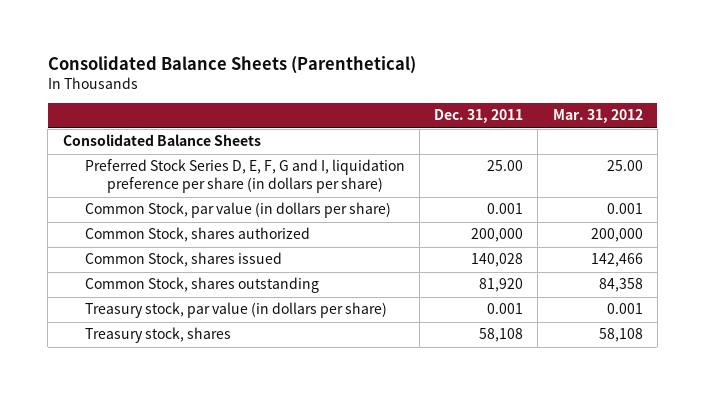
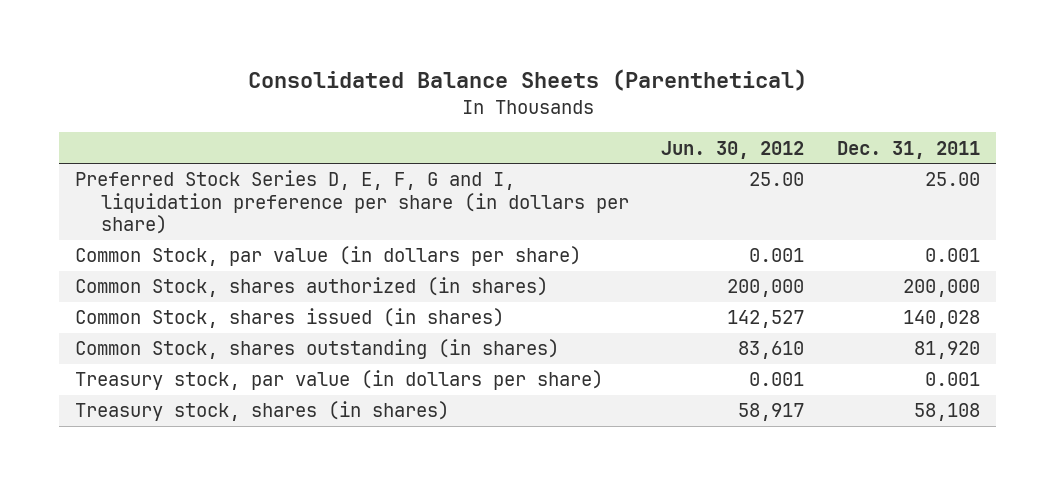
[552,109,643,124] Mar. 31, 2012 -> none
none -> [661,140,805,159] Jun. 30, 2012
[62,134,261,147] Consolidated Balance Sheets -> none
[84,227,310,243] Common Stock, shares authorized -> [75,277,549,298] Common Stock, shares authorized (in shares)
[84,252,282,268] Common Stock, shares issued -> [75,308,505,329] Common Stock, shares issued (in shares)
[84,277,319,294] Common Stock, shares outstanding -> [75,339,560,360] Common Stock, shares outstanding (in shares)
[84,327,231,344] Treasury stock, shares -> [75,401,450,422] Treasury stock, shares (in shares)

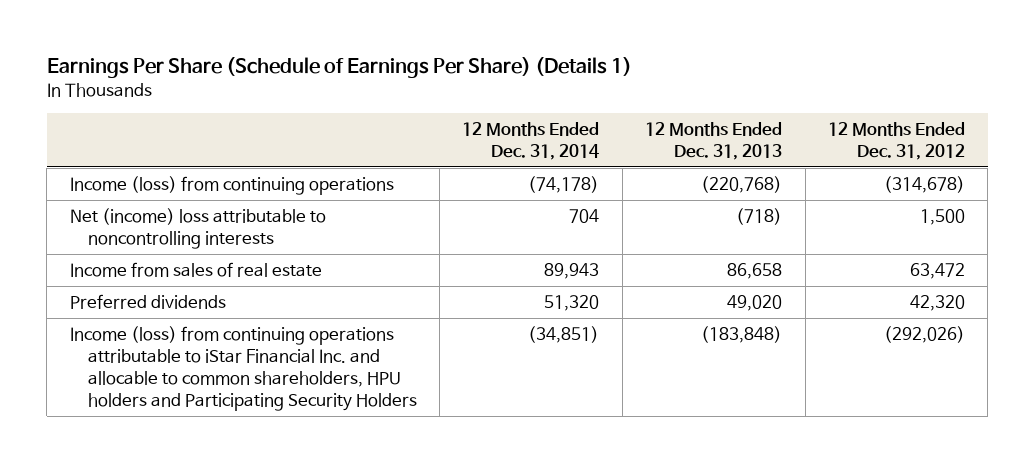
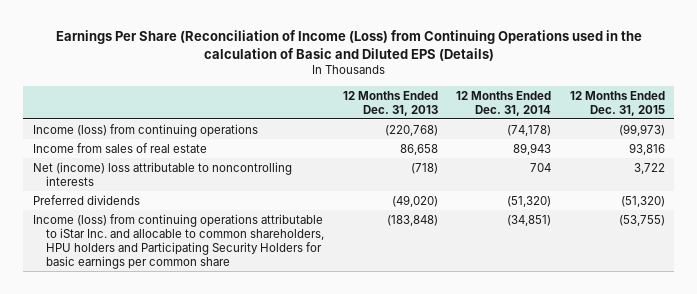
[46,57,632,79] Earnings Per Share (Schedule of Earnings Per Share) (Details 1) -> [55,30,642,61] Earnings Per Share (Reconciliation of Income (Loss) from Continuing Operations used in the calculation of Basic and Diluted EPS (Details)
[827,121,965,160] 12 Months Ended Dec. 31, 2012 -> none
none -> [569,90,665,116] 12 Months Ended Dec. 31, 2015
[69,207,326,249] Net (income) loss attributable to noncontrolling interests -> [32,161,292,186] Net (income) loss attributable to noncontrolling interests
[544,294,600,311] 51,320 -> [507,195,552,207] (51,320)
[727,294,783,311] 49,020 -> [391,194,438,207] (49,020)
[69,325,417,411] Income (loss) from continuing operations attributable to iStar Financial Inc. and allocable to common shareholders, HPU holders and Participating Security Holders -> [32,213,325,269] Income (loss) from continuing operations attributable to iStar Inc. and allocable to common shareholders, HPU holders and Participating Security Holders for basic earnings per common share

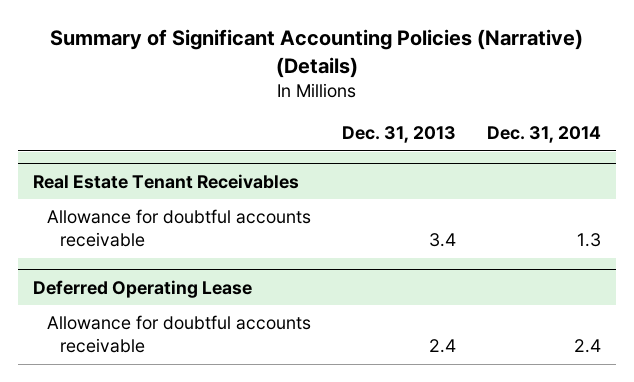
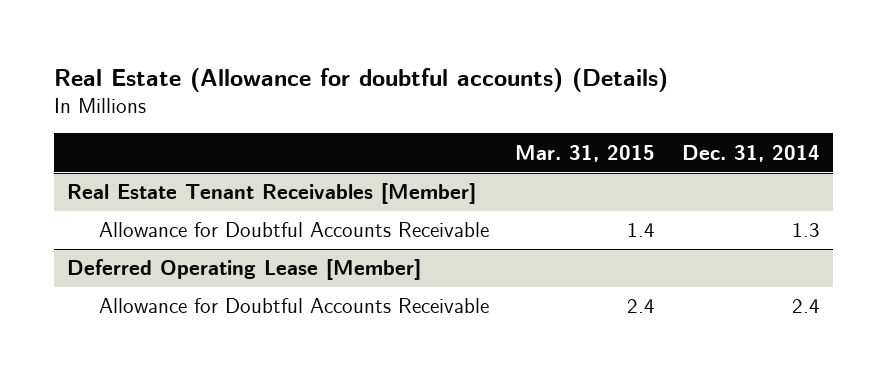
[50,29,584,79] Summary of Significant Accounting Policies (Narrative) (Details) -> [54,67,669,92] Real Estate (Allowance for doubtful accounts) (Details)
[341,126,456,144] Dec. 31, 2013 -> none
none -> [515,144,656,162] Mar. 31, 2015
[33,173,300,189] Real Estate Tenant Receivables -> [67,183,477,205] Real Estate Tenant Receivables [Member]
[46,209,311,248] Allowance for doubtful accounts receivable -> [99,222,490,238] Allowance for Doubtful Accounts Receivable
[33,279,253,298] Deferred Operating Lease -> [67,259,422,281] Deferred Operating Lease [Member]
[46,315,311,354] Allowance for doubtful accounts receivable -> [99,298,490,314] Allowance for Doubtful Accounts Receivable

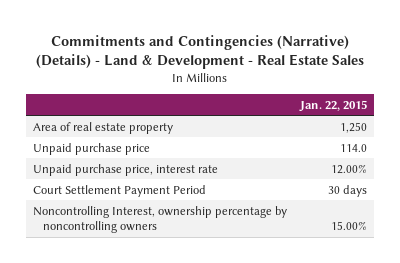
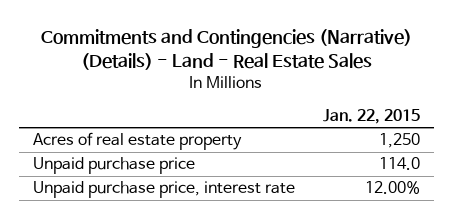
[35,34,364,69] Commitments and Contingencies (Narrative) (Details) - Land & Development - Real Estate Sales -> [41,28,413,70] Commitments and Contingencies (Narrative) (Details) - Land - Real Estate Sales
[32,121,173,134] Area of real estate property -> [32,132,242,151] Acres of real estate property
[32,184,206,197] Court Settlement Payment Period -> none
[32,205,287,234] Noncontrolling Interest, ownership percentage by noncontrolling owners -> none

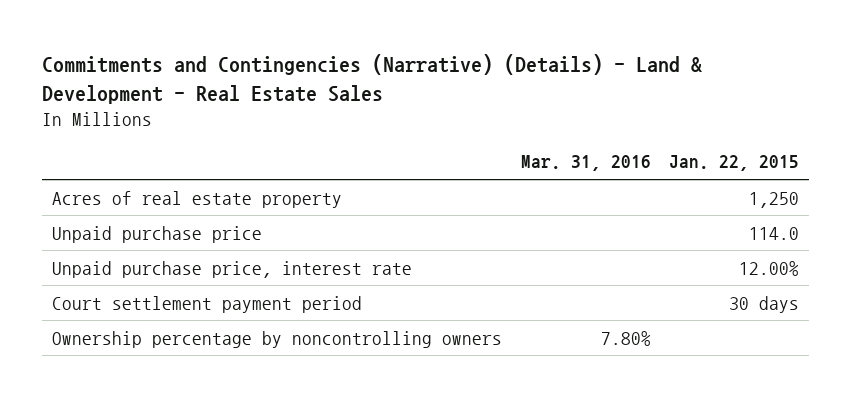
[41,28,413,70] Commitments and Contingencies (Narrative) (Details) - Land - Real Estate Sales -> [42,54,703,105] Commitments and Contingencies (Narrative) (Details) - Land & Development - Real Estate Sales
none -> [520,155,651,172] Mar. 31, 2016
none -> [51,295,362,313] Court settlement payment period
none -> [51,330,502,348] Ownership percentage by noncontrolling owners

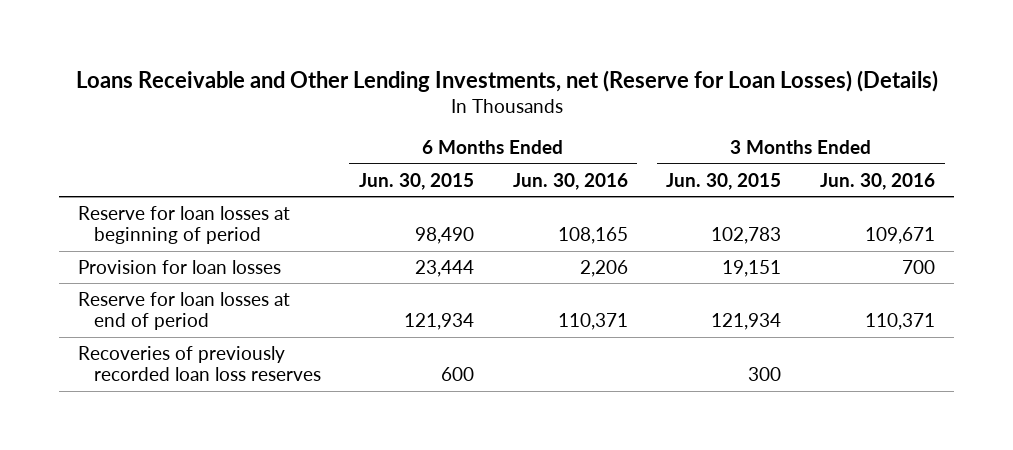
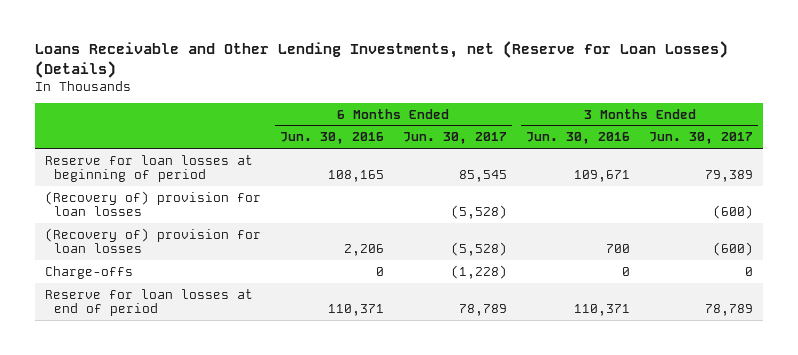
[359,172,475,190] Jun. 30, 2015 -> none
[666,172,782,190] Jun. 30, 2015 -> none
none -> [403,132,508,145] Jun. 30, 2017
none -> [649,132,754,145] Jun. 30, 2017
none -> [44,190,261,217] (Recovery of) provision for loan losses
[78,259,282,274] Provision for loan losses -> [44,227,261,254] (Recovery of) provision for loan losses
none -> [44,265,133,279] Charge-offs
[78,345,321,382] Recoveries of previously recorded loan loss reserves -> none

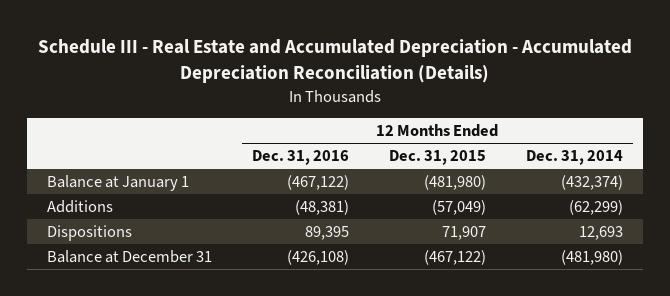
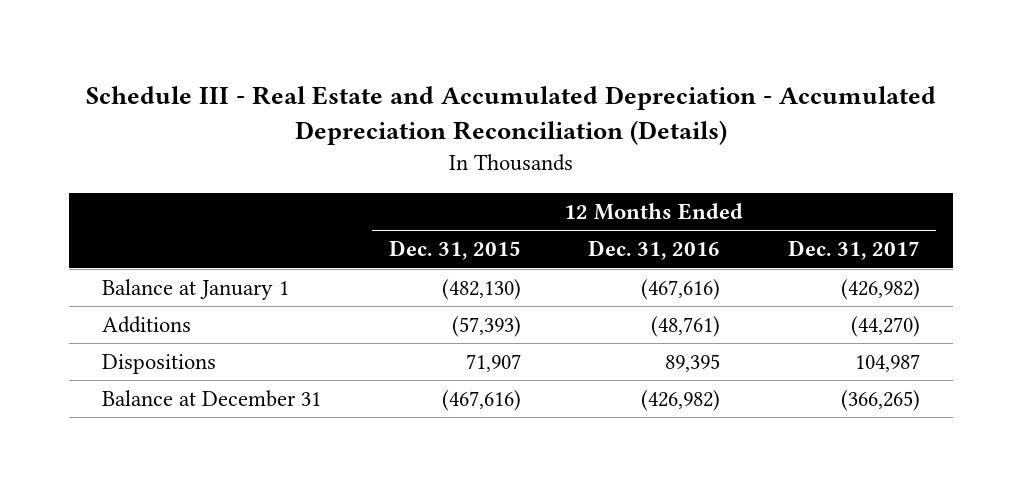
[525,150,623,166] Dec. 31, 2014 -> none
none -> [787,240,920,261] Dec. 31, 2017
[287,174,350,190] (467,122) -> [641,279,721,301] (467,616)
[423,174,486,190] (481,980) -> [441,279,521,301] (482,130)
[295,199,350,215] (48,381) -> [651,316,721,338] (48,761)
[431,199,486,215] (57,049) -> [451,316,521,338] (57,393)
[287,249,350,265] (426,108) -> [641,390,721,412] (426,982)
[423,249,486,265] (467,122) -> [441,390,521,412] (467,616)

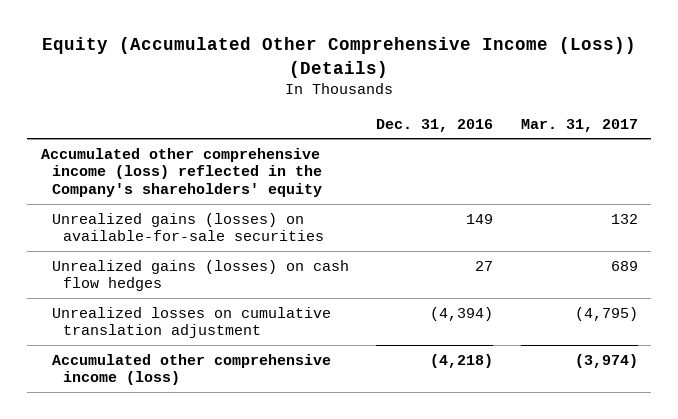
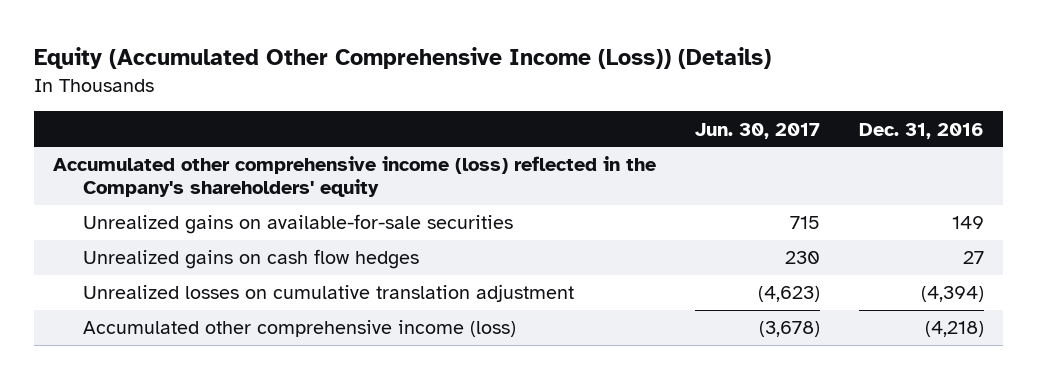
[520,118,638,132] Mar. 31, 2017 -> none
none -> [694,122,820,139] Jun. 30, 2017
[51,212,325,242] Unrealized gains (losses) on available-for-sale securities -> [82,214,513,235] Unrealized gains on available-for-sale securities
[51,259,349,292] Unrealized gains (losses) on cash flow hedges -> [82,249,419,270] Unrealized gains on cash flow hedges

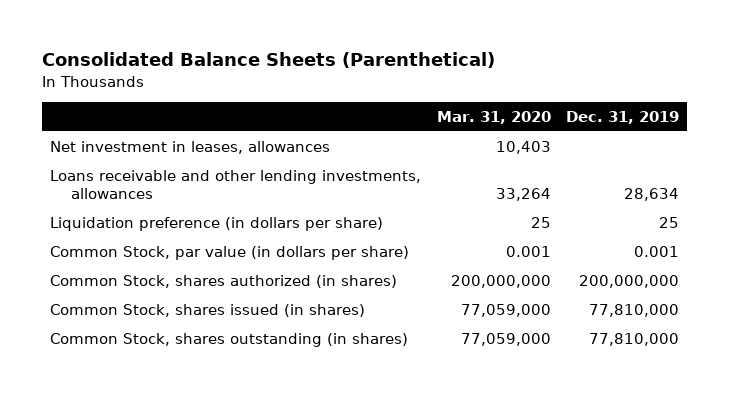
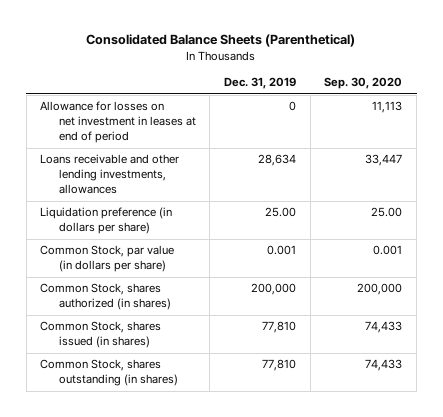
[436,110,551,124] Mar. 31, 2020 -> none
none -> [324,77,403,90] Sep. 30, 2020
[50,140,331,154] Net investment in leases, allowances -> none
none -> [40,101,196,144] Allowance for losses on net investment in leases at end of period
[659,216,680,228] 25 -> [264,207,296,218] 25.00
[579,274,680,288] 200,000,000 -> [250,283,296,296] 200,000
[589,303,680,317] 77,810,000 -> [261,321,296,334] 77,810
[589,332,680,346] 77,810,000 -> [261,359,296,372] 77,810

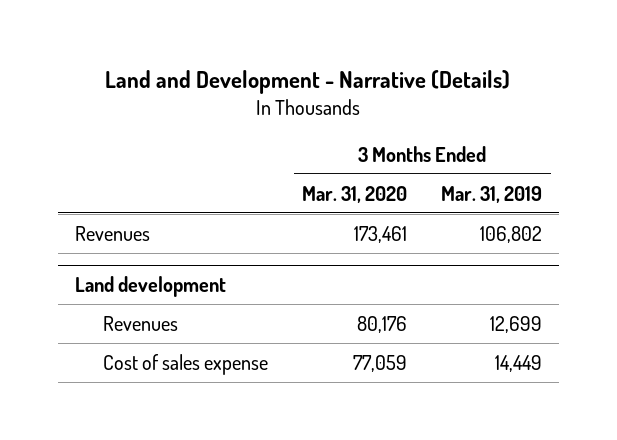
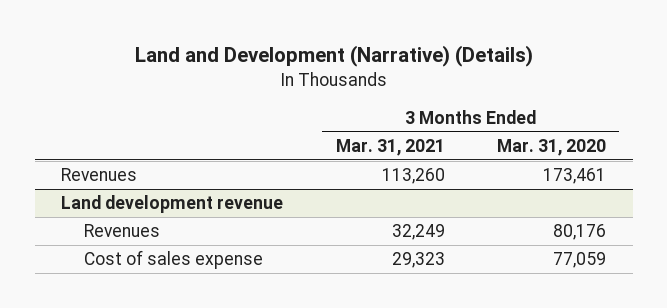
[105,70,511,95] Land and Development - Narrative (Details) -> [134,44,533,67] Land and Development (Narrative) (Details)
[441,185,543,203] Mar. 31, 2019 -> none
none -> [335,138,445,156] Mar. 31, 2021
[74,275,226,297] Land development -> [60,195,283,214] Land development revenue

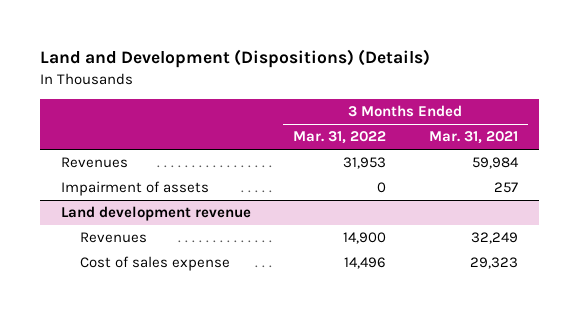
[134,44,533,67] Land and Development (Narrative) (Details) -> [39,49,430,69] Land and Development (Dispositions) (Details)
[497,138,607,156] Mar. 31, 2020 -> none
none -> [293,131,387,145] Mar. 31, 2022
[381,168,445,185] 113,260 -> [471,157,519,170] 59,984
none -> [61,181,210,197] Impairment of assets

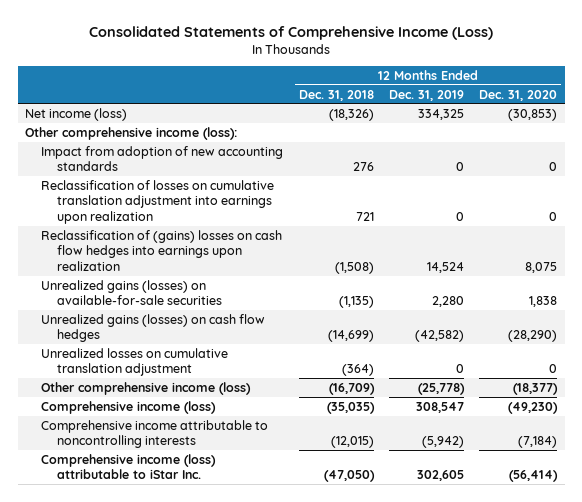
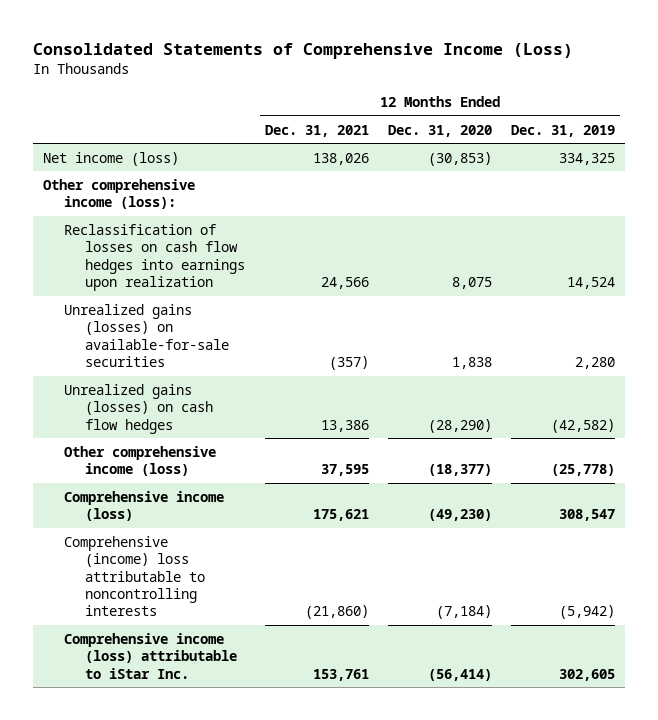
[298,89,374,101] Dec. 31, 2018 -> none
none -> [264,124,369,137] Dec. 31, 2021
[41,145,284,172] Impact from adoption of new accounting standards -> none
[41,179,275,225] Reclassification of losses on cumulative translation adjustment into earnings upon realization -> none
[41,229,283,272] Reclassification of (gains) losses on cash flow hedges into earnings upon realization -> [64,223,246,291] Reclassification of losses on cash flow hedges into earnings upon realization
[41,347,229,377] Unrealized losses on cumulative translation adjustment -> none
[41,419,269,449] Comprehensive income attributable to noncontrolling interests -> [64,535,206,617] Comprehensive (income) loss attributable to noncontrolling interests

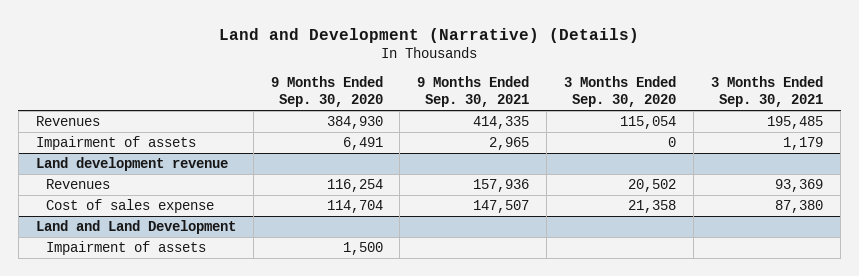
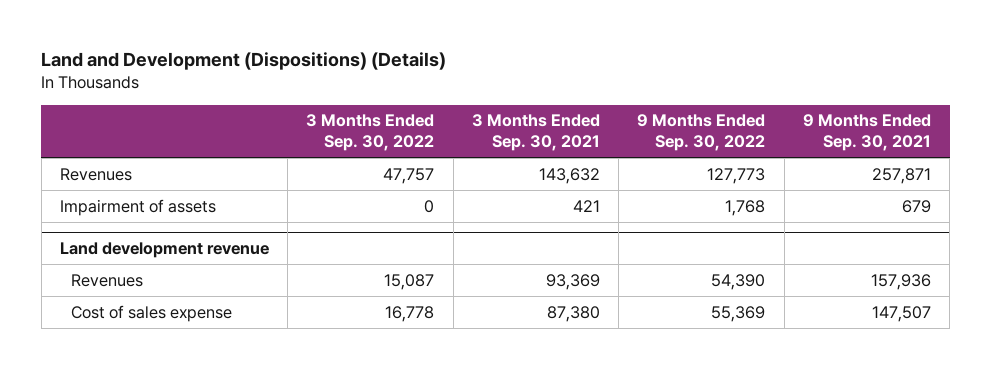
[219,27,640,43] Land and Development (Narrative) (Details) -> [41,52,447,71] Land and Development (Dispositions) (Details)
[270,76,383,107] 9 Months Ended Sep. 30, 2020 -> none
[564,76,677,107] 3 Months Ended Sep. 30, 2020 -> none
none -> [306,114,435,151] 3 Months Ended Sep. 30, 2022
none -> [637,114,766,151] 9 Months Ended Sep. 30, 2022
[473,116,530,130] 414,335 -> [872,167,932,184] 257,871
[767,116,824,130] 195,485 -> [538,167,600,184] 143,632
[489,137,530,151] 2,965 -> [902,199,932,213] 679
[783,137,824,151] 1,179 -> [572,199,600,212] 421
[35,220,236,235] Land and Land Development -> none
[45,241,206,256] Impairment of assets -> none

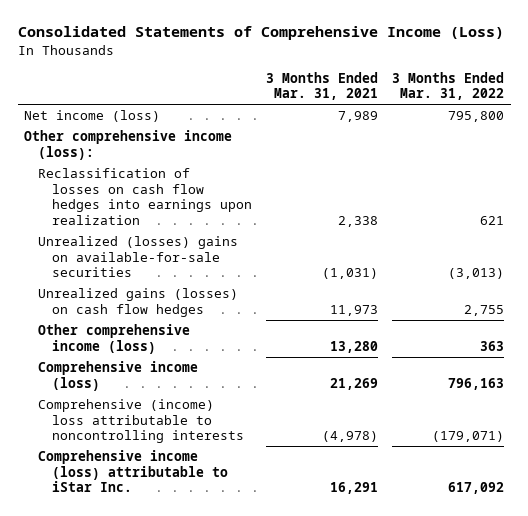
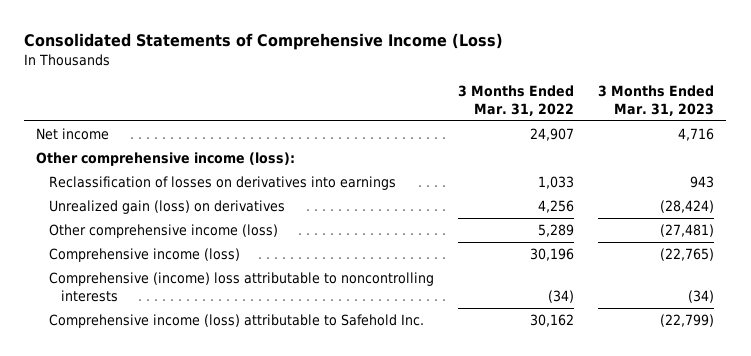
[266,71,379,101] 3 Months Ended Mar. 31, 2021 -> none
none -> [598,85,715,116] 3 Months Ended Mar. 31, 2023
[24,110,161,123] Net income (loss) -> [36,128,110,141] Net income
[447,111,504,123] 795,800 -> [529,128,574,142] 24,907
[38,236,239,278] Unrealized (losses) gains on available-for-sale securities -> none
[38,168,253,226] Reclassification of losses on cash flow hedges into earnings upon realization -> [48,176,396,191] Reclassification of losses on derivatives into earnings
[479,216,504,226] 621 -> [537,176,574,190] 1,033
[38,288,239,317] Unrealized gains (losses) on cash flow hedges -> [48,200,285,215] Unrealized gain (loss) on derivatives
[463,304,504,316] 2,755 -> [537,200,574,214] 4,256
[479,340,504,351] 363 -> [537,224,574,238] 5,289
[447,377,504,390] 796,163 -> [529,248,574,262] 30,196
[431,431,504,443] (179,071) -> [547,289,574,303] (34)
[38,450,229,493] Comprehensive income (loss) attributable to iStar Inc. -> [48,314,424,329] Comprehensive income (loss) attributable to Safehold Inc.
[447,482,504,495] 617,092 -> [529,314,574,328] 30,162

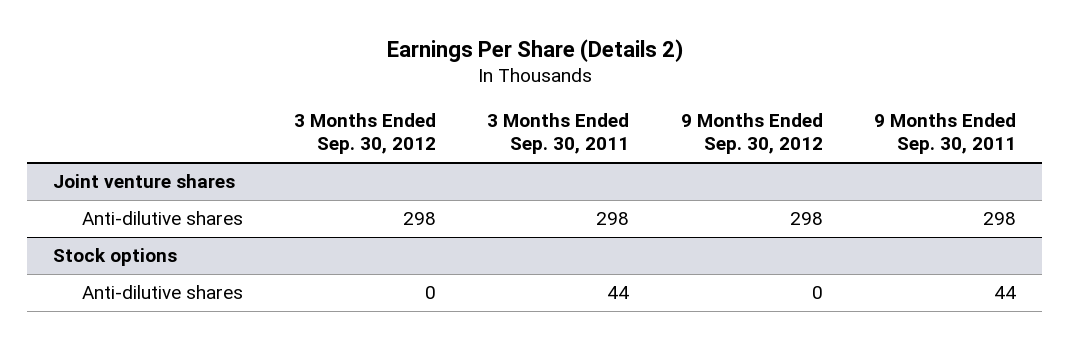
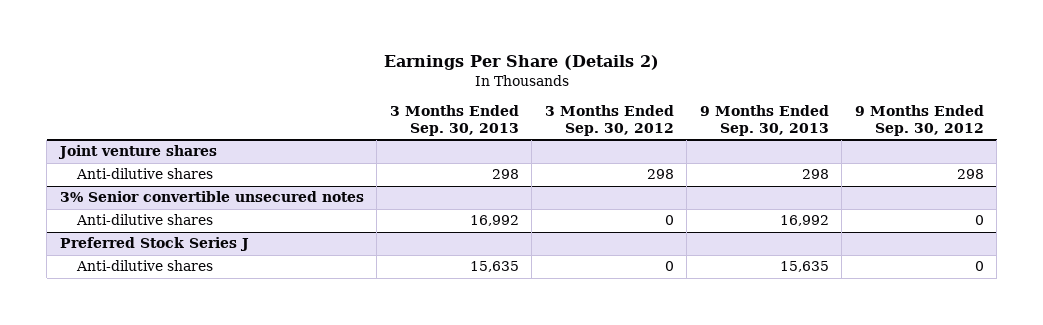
[487,112,630,155] 3 Months Ended Sep. 30, 2011 -> none
[874,112,1017,155] 9 Months Ended Sep. 30, 2011 -> none
none -> [389,104,519,136] 3 Months Ended Sep. 30, 2013
none -> [699,104,829,136] 9 Months Ended Sep. 30, 2013
[53,248,178,267] Stock options -> none
none -> [59,191,364,203] 3% Senior convertible unsecured notes
none -> [59,237,249,252] Preferred Stock Series J
none -> [76,260,214,272] Anti-dilutive shares

